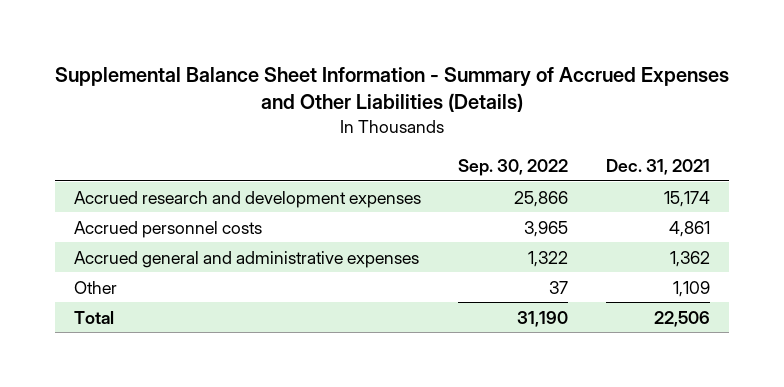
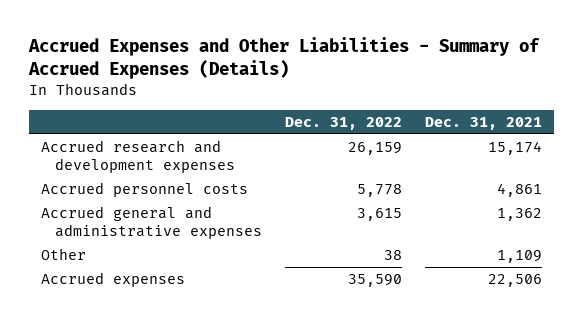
[54,66,729,113] Supplemental Balance Sheet Information - Summary of Accrued Expenses and Other Liabilities (Details) -> [28,37,541,80] Accrued Expenses and Other Liabilities - Summary of Accrued Expenses (Details)
[458,159,569,177] Sep. 30, 2022 -> none
none -> [285,116,403,130] Dec. 31, 2022
[73,310,114,324] Total -> [40,272,185,288] Accrued expenses

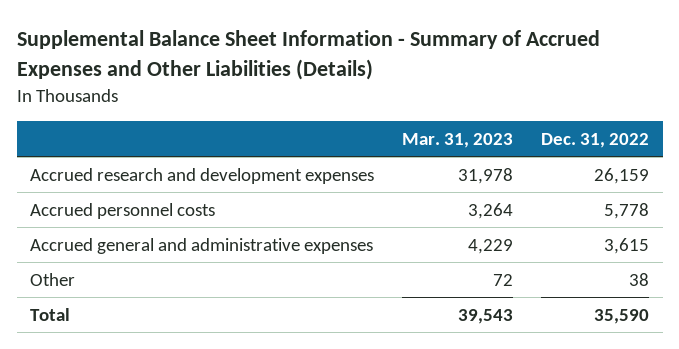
[28,37,541,80] Accrued Expenses and Other Liabilities - Summary of Accrued Expenses (Details) -> [16,30,600,81] Supplemental Balance Sheet Information - Summary of Accrued Expenses and Other Liabilities (Details)
[425,116,543,130] Dec. 31, 2021 -> none
none -> [402,132,514,148] Mar. 31, 2023
[40,272,185,288] Accrued expenses -> [30,307,71,321] Total

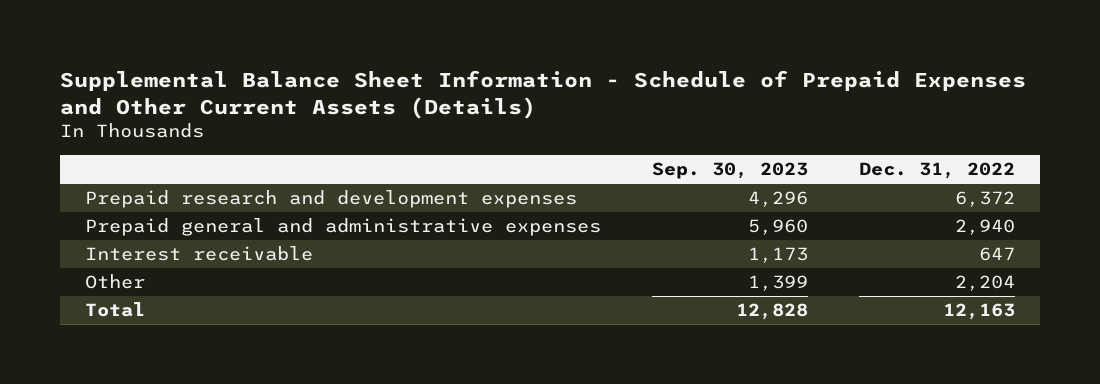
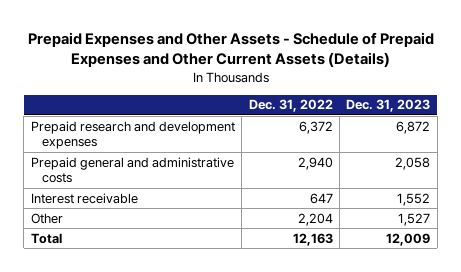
[59,69,1026,119] Supplemental Balance Sheet Information - Schedule of Prepaid Expenses and Other Current Assets (Details) -> [27,31,434,68] Prepaid Expenses and Other Assets - Schedule of Prepaid Expenses and Other Current Assets (Details)
[652,162,809,180] Sep. 30, 2023 -> none
none -> [346,99,431,113] Dec. 31, 2023
[85,218,602,237] Prepaid general and administrative expenses -> [30,156,234,184] Prepaid general and administrative costs

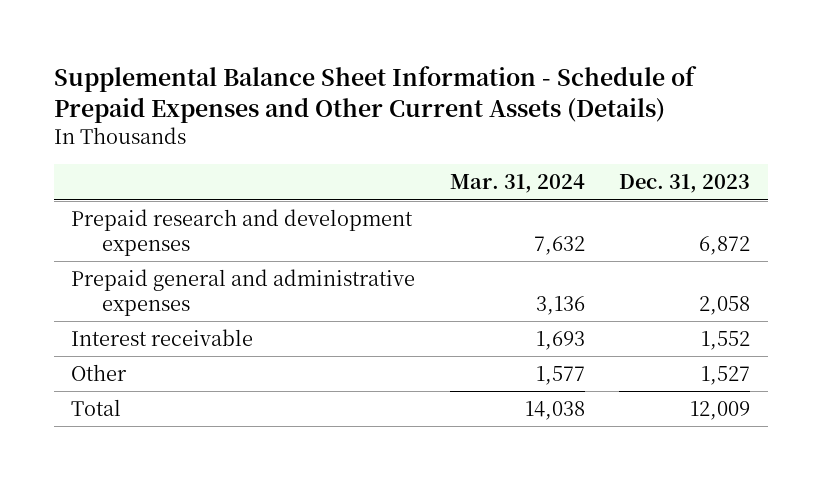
[27,31,434,68] Prepaid Expenses and Other Assets - Schedule of Prepaid Expenses and Other Current Assets (Details) -> [54,65,698,123] Supplemental Balance Sheet Information - Schedule of Prepaid Expenses and Other Current Assets (Details)
[248,99,333,113] Dec. 31, 2022 -> none
none -> [449,174,585,194] Mar. 31, 2024
[30,156,234,184] Prepaid general and administrative costs -> [71,269,416,316] Prepaid general and administrative expenses

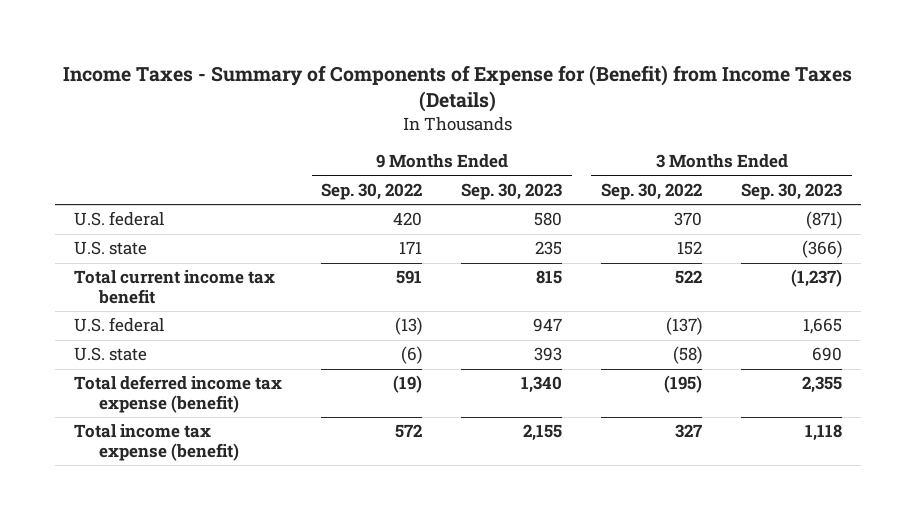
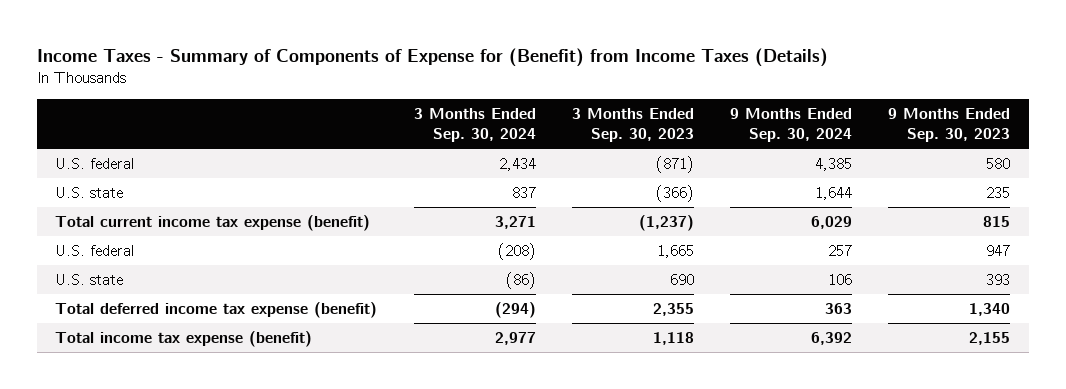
[321,182,423,200] Sep. 30, 2022 -> none
[601,182,703,200] Sep. 30, 2022 -> none
none -> [413,107,536,143] 3 Months Ended Sep. 30, 2024
none -> [730,107,853,143] 9 Months Ended Sep. 30, 2024
[74,270,276,305] Total current income tax benefit -> [55,215,371,232] Total current income tax expense (benefit)

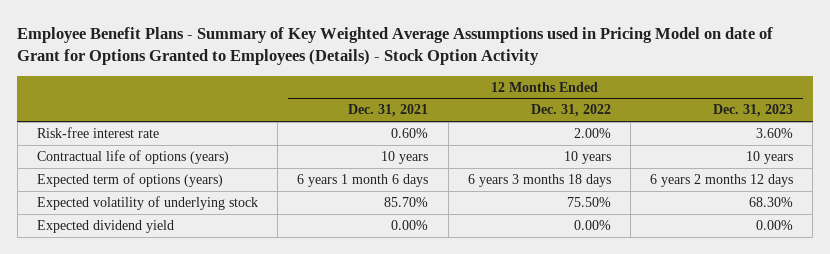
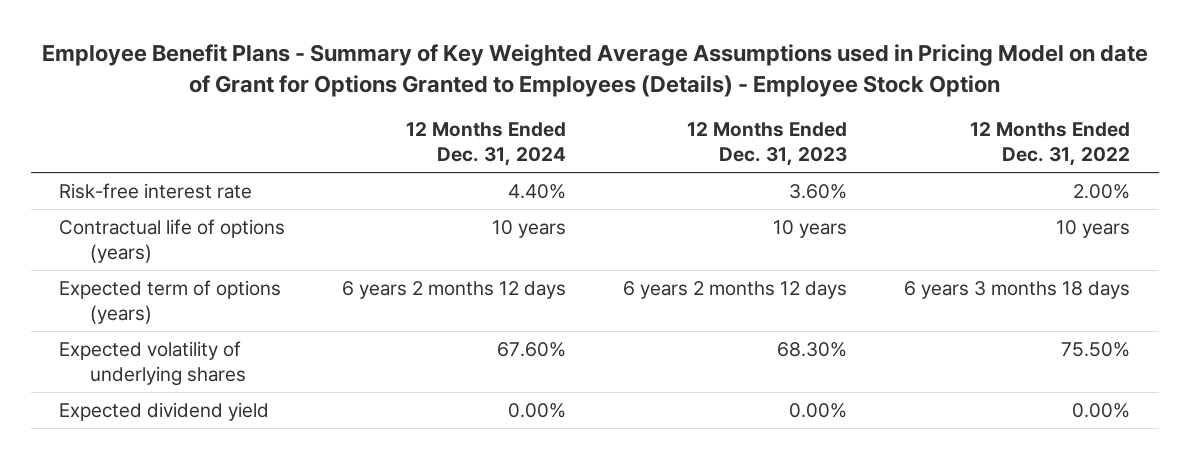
[17,27,774,66] Employee Benefit Plans - Summary of Key Weighted Average Assumptions used in Pricing Model on date of Grant for Options Granted to Employees (Details) - Stock Option Activity -> [41,44,1148,97] Employee Benefit Plans - Summary of Key Weighted Average Assumptions used in Pricing Model on date of Grant for Options Granted to Employees (Details) - Employee Stock Option
[348,104,429,118] Dec. 31, 2021 -> none
none -> [406,122,567,167] 12 Months Ended Dec. 31, 2024
[37,195,259,210] Expected volatility of underlying stock -> [59,340,246,387] Expected volatility of underlying shares

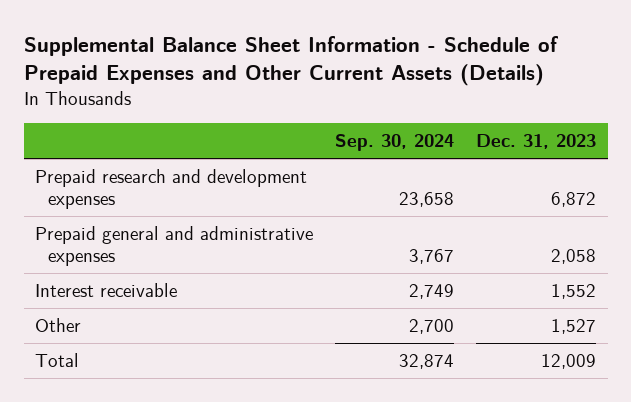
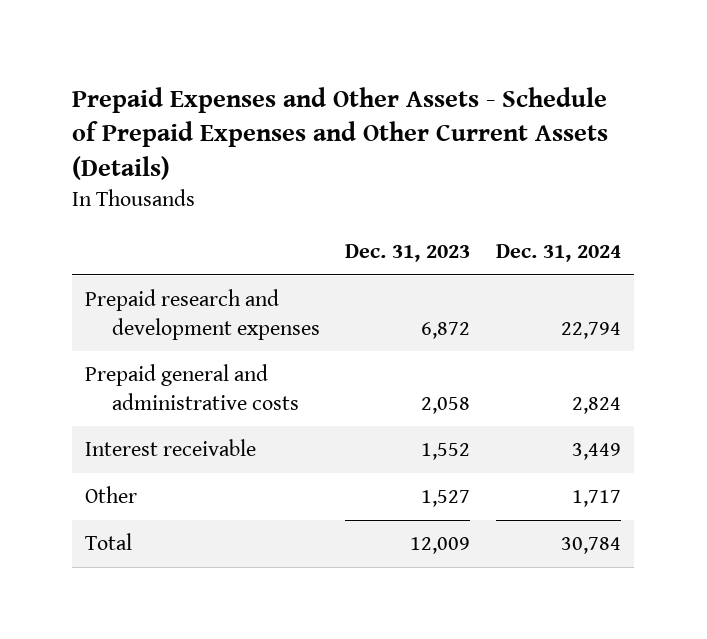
[23,36,558,87] Supplemental Balance Sheet Information - Schedule of Prepaid Expenses and Other Current Assets (Details) -> [72,86,609,180] Prepaid Expenses and Other Assets - Schedule of Prepaid Expenses and Other Current Assets (Details)
[335,134,455,152] Sep. 30, 2024 -> none
none -> [496,244,622,263] Dec. 31, 2024
[34,225,313,266] Prepaid general and administrative expenses -> [85,364,299,410] Prepaid general and administrative costs

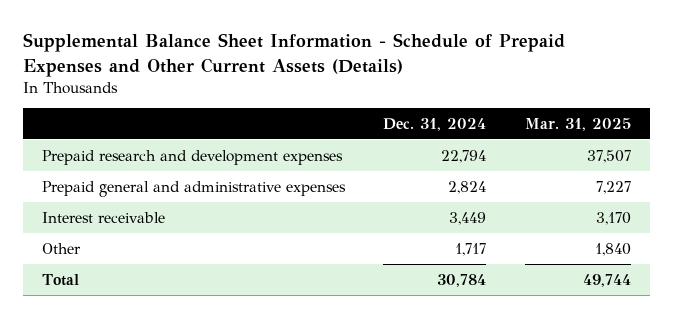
[72,86,609,180] Prepaid Expenses and Other Assets - Schedule of Prepaid Expenses and Other Current Assets (Details) -> [22,33,565,77] Supplemental Balance Sheet Information - Schedule of Prepaid Expenses and Other Current Assets (Details)
[345,244,471,263] Dec. 31, 2023 -> none
none -> [524,118,631,132] Mar. 31, 2025
[85,364,299,410] Prepaid general and administrative costs -> [42,180,347,197] Prepaid general and administrative expenses

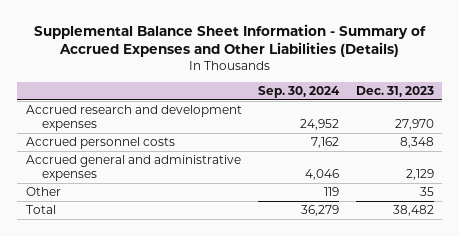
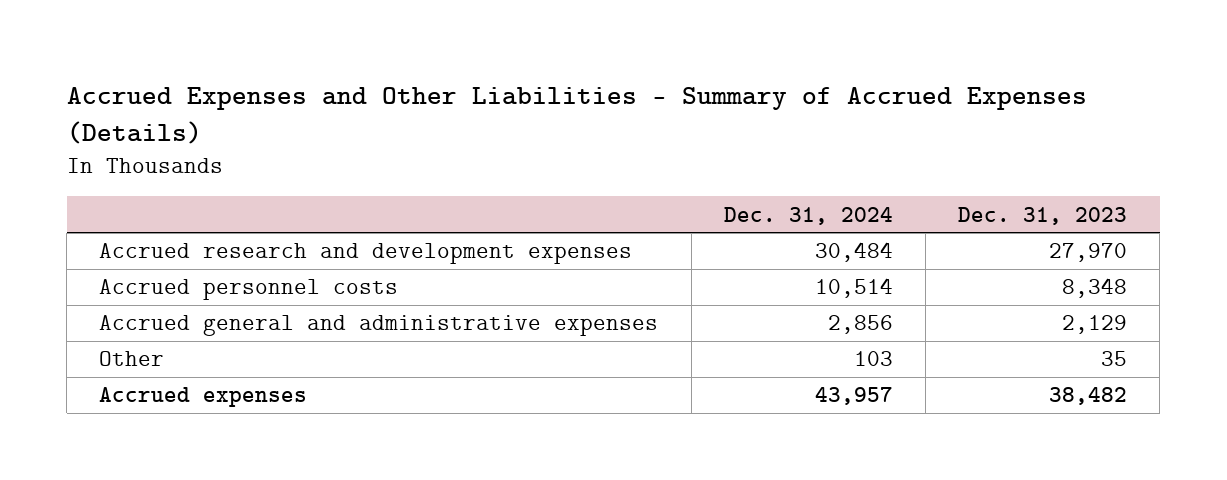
[33,23,426,58] Supplemental Balance Sheet Information - Summary of Accrued Expenses and Other Liabilities (Details) -> [66,86,1087,144] Accrued Expenses and Other Liabilities - Summary of Accrued Expenses (Details)
[258,86,341,99] Sep. 30, 2024 -> none
none -> [723,206,893,225] Dec. 31, 2024
[25,204,56,214] Total -> [99,387,308,408] Accrued expenses

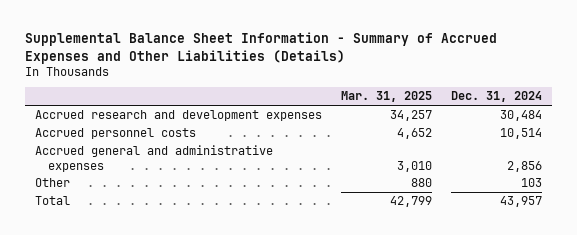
[66,86,1087,144] Accrued Expenses and Other Liabilities - Summary of Accrued Expenses (Details) -> [25,32,498,64] Supplemental Balance Sheet Information - Summary of Accrued Expenses and Other Liabilities (Details)
[958,206,1128,225] Dec. 31, 2023 -> none
none -> [341,91,433,103] Mar. 31, 2025
[99,387,308,408] Accrued expenses -> [35,196,71,206] Total

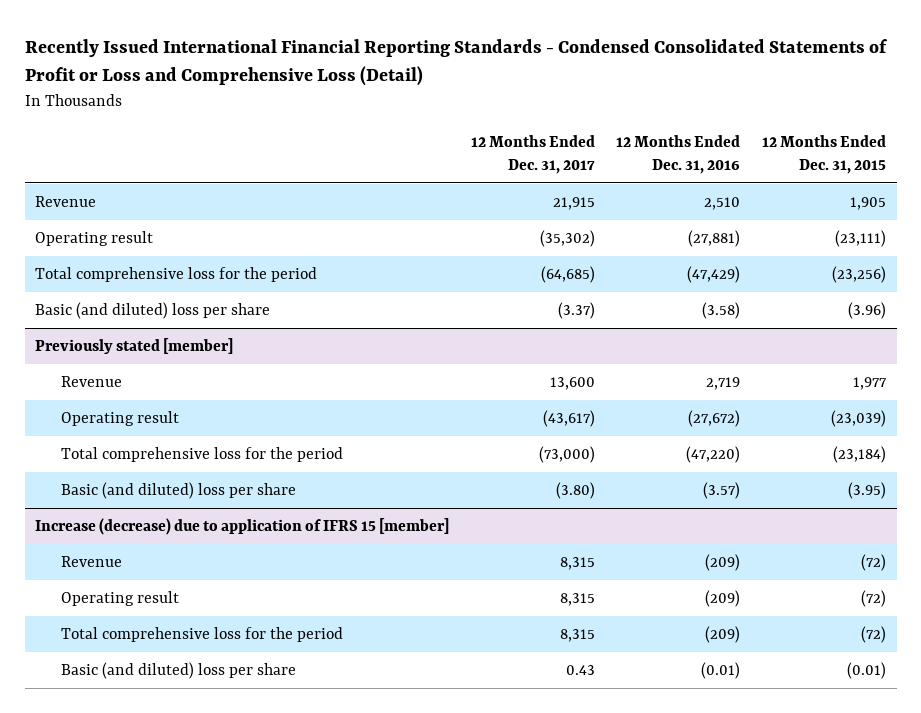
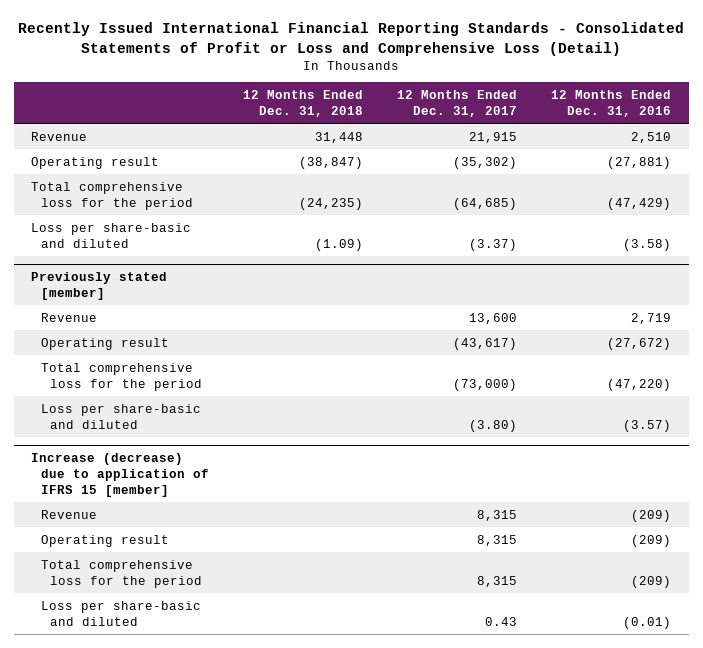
[24,38,888,87] Recently Issued International Financial Reporting Standards - Condensed Consolidated Statements of Profit or Loss and Comprehensive Loss (Detail) -> [18,22,685,56] Recently Issued International Financial Reporting Standards - Consolidated Statements of Profit or Loss and Comprehensive Loss (Detail)
[761,134,886,175] 12 Months Ended Dec. 31, 2015 -> none
none -> [242,89,363,118] 12 Months Ended Dec. 31, 2018
[35,301,271,319] Basic (and diluted) loss per share -> [31,222,192,248] Loss per share-basic and diluted
[61,481,297,499] Basic (and diluted) loss per share -> [40,403,201,429] Loss per share-basic and diluted
[61,661,297,679] Basic (and diluted) loss per share -> [40,600,201,626] Loss per share-basic and diluted

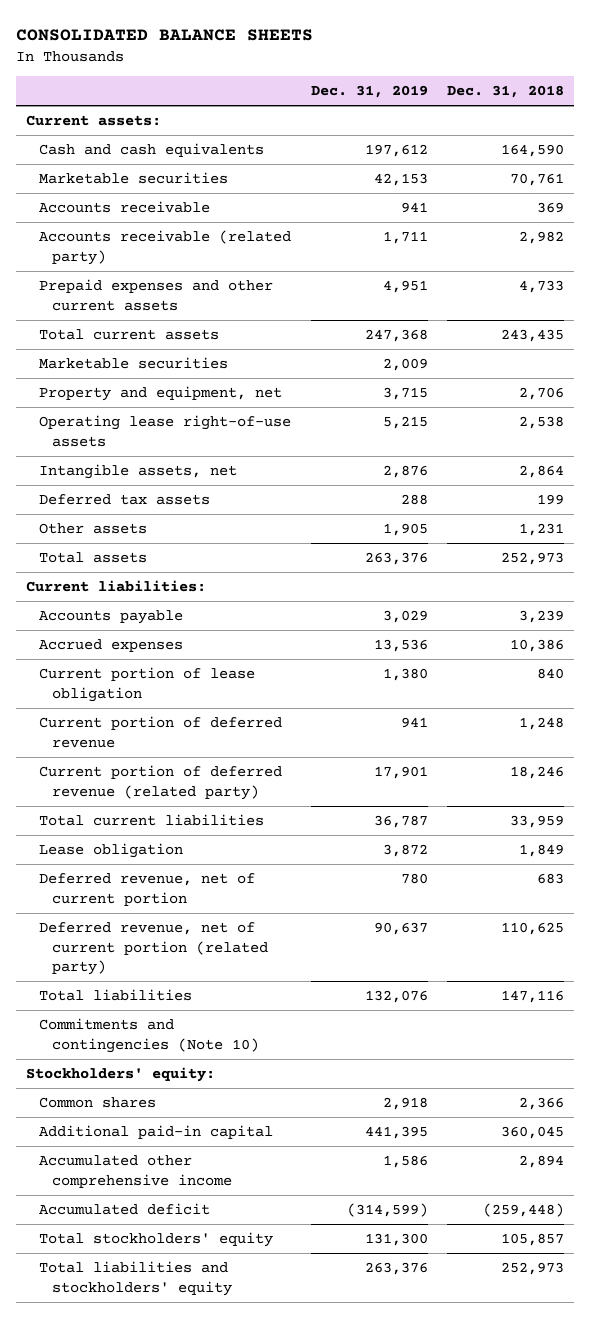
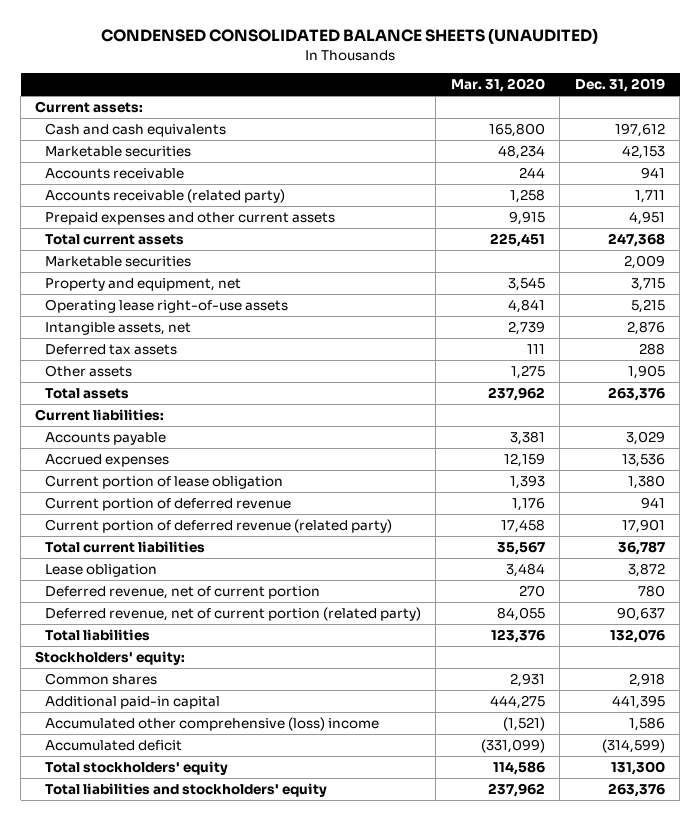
[15,28,313,41] CONSOLIDATED BALANCE SHEETS -> [101,28,599,45] CONDENSED CONSOLIDATED BALANCE SHEETS (UNAUDITED)
[447,85,565,99] Dec. 31, 2018 -> none
none -> [450,78,545,93] Mar. 31, 2020
[38,1018,260,1053] Commitments and contingencies (Note 10) -> none
[38,1155,233,1188] Accumulated other comprehensive income -> [45,717,380,732] Accumulated other comprehensive (loss) income

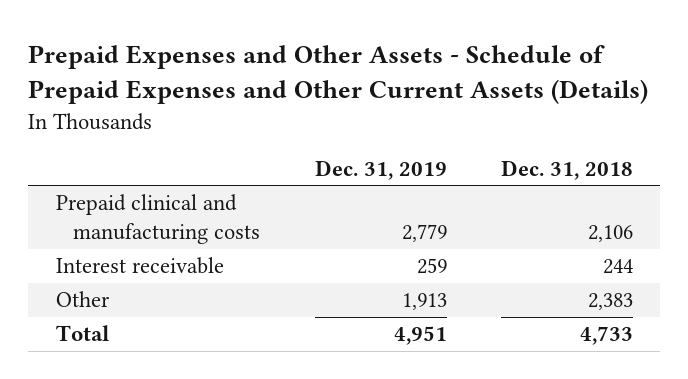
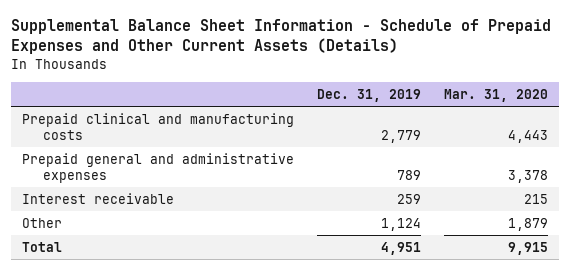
[28,45,649,105] Prepaid Expenses and Other Assets - Schedule of Prepaid Expenses and Other Current Assets (Details) -> [11,19,552,55] Supplemental Balance Sheet Information - Schedule of Prepaid Expenses and Other Current Assets (Details)
[500,159,633,180] Dec. 31, 2018 -> none
none -> [443,88,548,102] Mar. 31, 2020
none -> [22,152,295,183] Prepaid general and administrative expenses
[401,293,447,311] 1,913 -> [381,217,422,231] 1,124

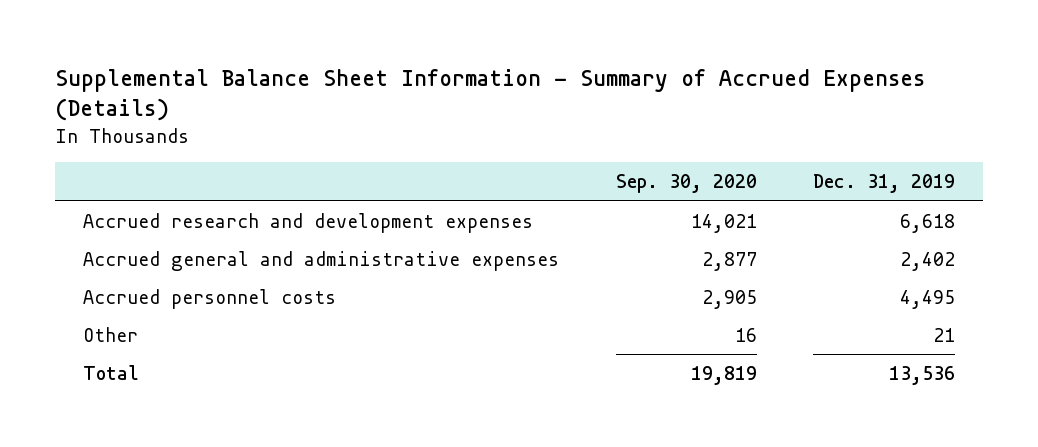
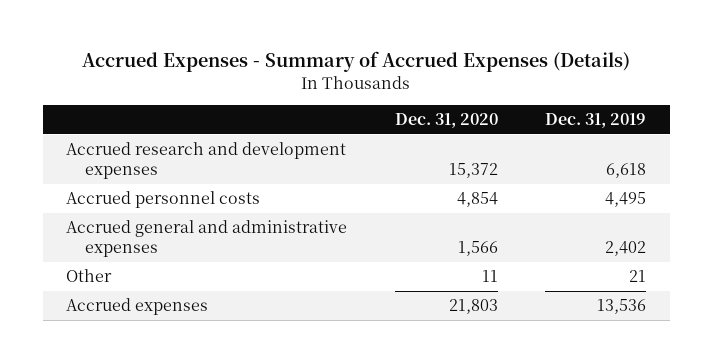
[55,68,926,122] Supplemental Balance Sheet Information - Summary of Accrued Expenses (Details) -> [82,51,631,73] Accrued Expenses - Summary of Accrued Expenses (Details)
[615,174,757,194] Sep. 30, 2020 -> none
none -> [394,112,498,128] Dec. 31, 2020
[83,250,560,271] Accrued general and administrative expenses -> [66,220,348,258] Accrued general and administrative expenses
[83,364,140,380] Total -> [66,298,209,316] Accrued expenses

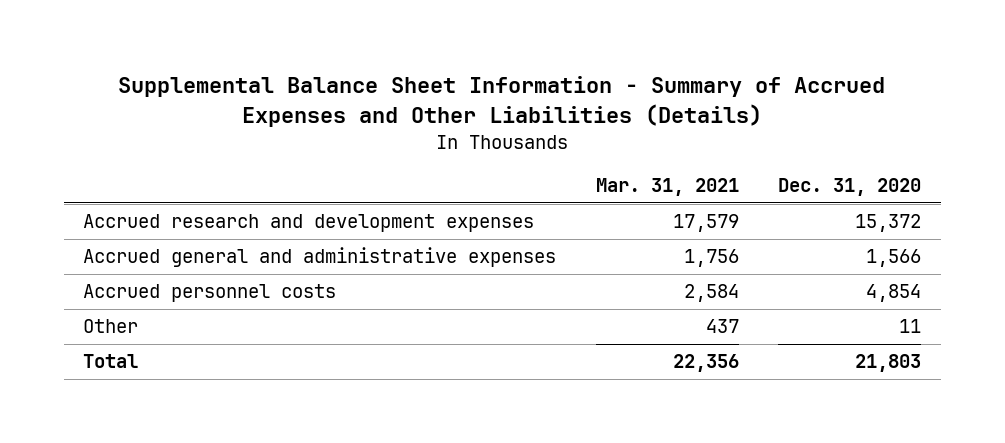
[82,51,631,73] Accrued Expenses - Summary of Accrued Expenses (Details) -> [118,76,886,128] Supplemental Balance Sheet Information - Summary of Accrued Expenses and Other Liabilities (Details)
[545,112,647,128] Dec. 31, 2019 -> none
none -> [595,178,739,197] Mar. 31, 2021
[66,191,261,209] Accrued personnel costs -> [83,284,337,303] Accrued personnel costs
[66,298,209,316] Accrued expenses -> [83,354,139,369] Total

